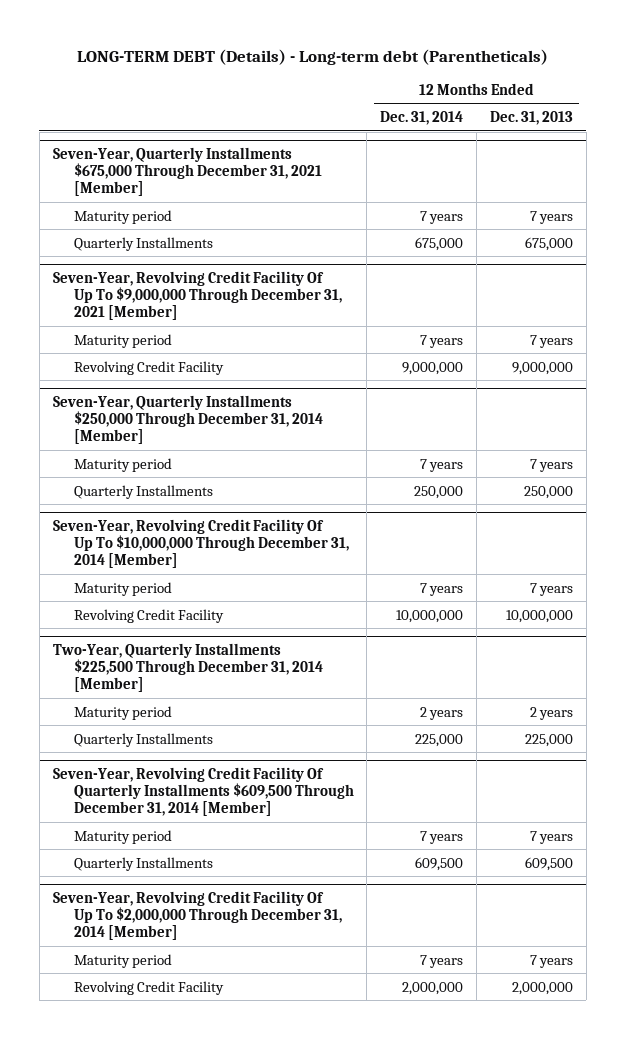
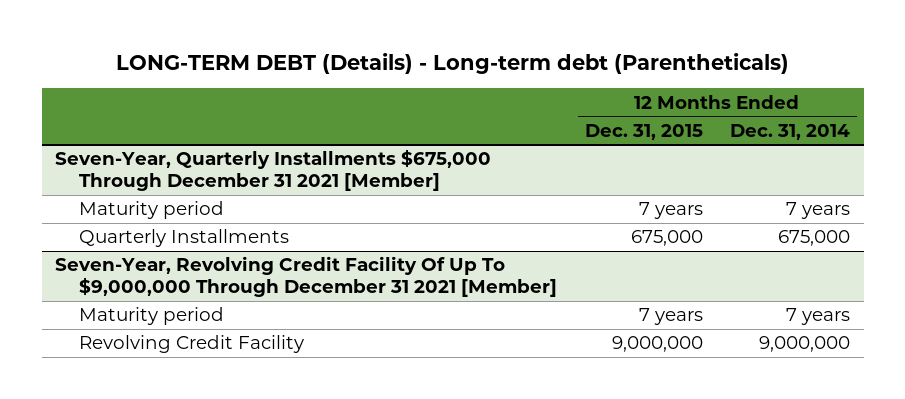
[489,111,573,126] Dec. 31, 2013 -> none
none -> [584,123,703,140] Dec. 31, 2015
[52,147,322,196] Seven-Year, Quarterly Installments $675,000 Through December 31, 2021 [Member] -> [55,149,492,192] Seven-Year, Quarterly Installments $675,000 Through December 31 2021 [Member]
[52,271,342,320] Seven-Year, Revolving Credit Facility Of Up To $9,000,000 Through December 31, 2021 [Member] -> [55,256,558,298] Seven-Year, Revolving Credit Facility Of Up To $9,000,000 Through December 31 2021 [Member]
[52,395,323,444] Seven-Year, Quarterly Installments $250,000 Through December 31, 2014 [Member] -> none
[73,457,172,472] Maturity period -> none
[73,484,213,499] Quarterly Installments -> none
[52,519,349,568] Seven-Year, Revolving Credit Facility Of Up To $10,000,000 Through December 31, 2014 [Member] -> none
[73,581,172,596] Maturity period -> none
[73,608,224,623] Revolving Credit Facility -> none
[52,643,323,692] Two-Year, Quarterly Installments $225,500 Through December 31, 2014 [Member] -> none
[73,705,172,720] Maturity period -> none
[73,732,213,747] Quarterly Installments -> none
[52,767,354,816] Seven-Year, Revolving Credit Facility Of Quarterly Installments $609,500 Through December 31, 2014 [Member] -> none
[73,829,172,844] Maturity period -> none
[73,856,213,871] Quarterly Installments -> none
[52,891,342,940] Seven-Year, Revolving Credit Facility Of Up To $2,000,000 Through December 31, 2014 [Member] -> none
[73,953,172,968] Maturity period -> none
[73,980,224,995] Revolving Credit Facility -> none

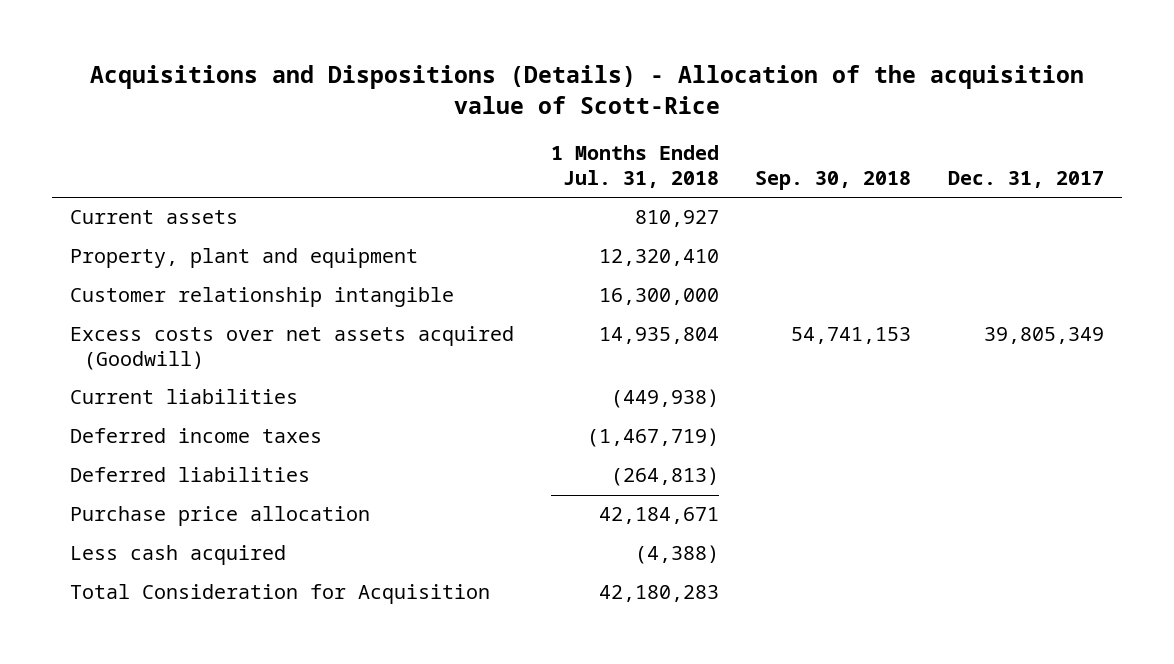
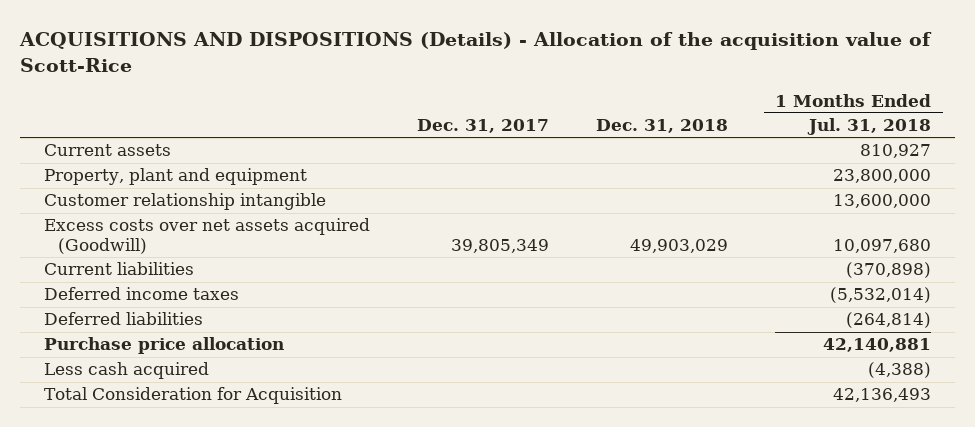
[90,64,1085,114] Acquisitions and Dispositions (Details) - Allocation of the acquisition value of Scott-Rice -> [19,32,933,72] ACQUISITIONS AND DISPOSITIONS (Details) - Allocation of the acquisition value of Scott-Rice
[755,170,912,190] Sep. 30, 2018 -> none
none -> [596,119,729,134] Dec. 31, 2018
[598,249,719,267] 12,320,410 -> [833,169,932,184] 23,800,000
[598,288,719,306] 16,300,000 -> [833,194,932,209] 13,600,000
[598,327,719,345] 14,935,804 -> [833,238,932,253] 10,097,680
[610,389,719,409] (449,938) -> [846,262,932,279] (370,898)
[586,428,719,448] (1,467,719) -> [830,287,932,304] (5,532,014)
[610,467,719,487] (264,813) -> [846,312,932,329] (264,814)
[598,507,719,525] 42,184,671 -> [823,338,932,353] 42,140,881
[598,585,719,603] 42,180,283 -> [833,388,932,403] 42,136,493

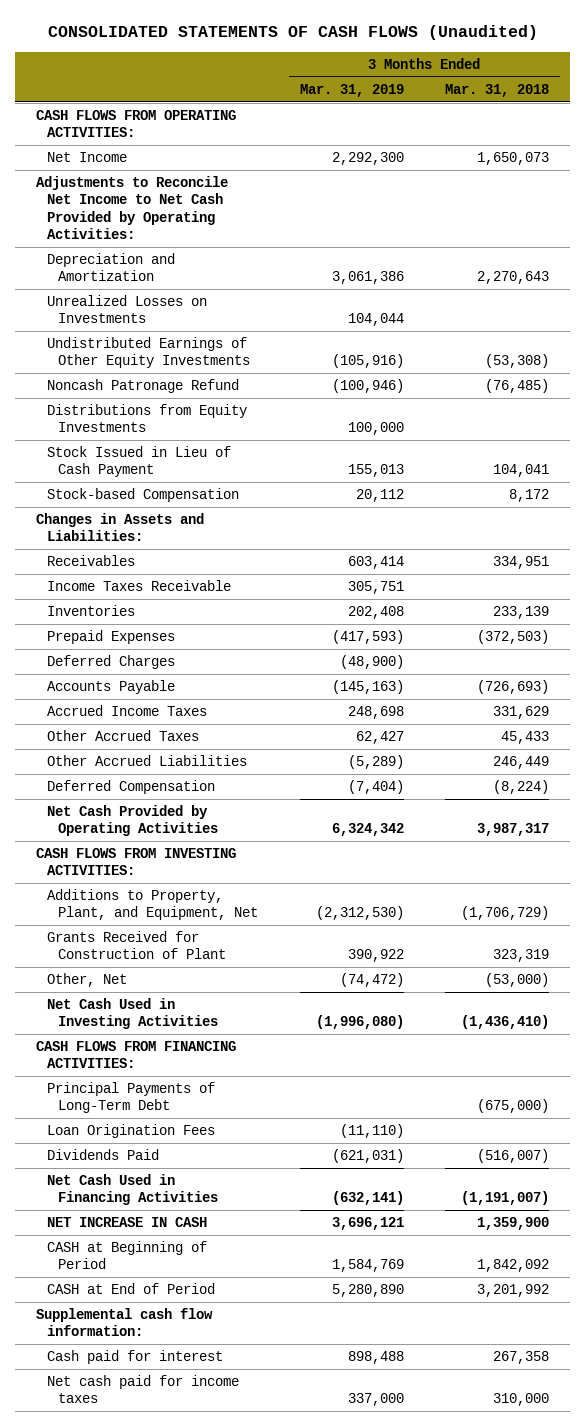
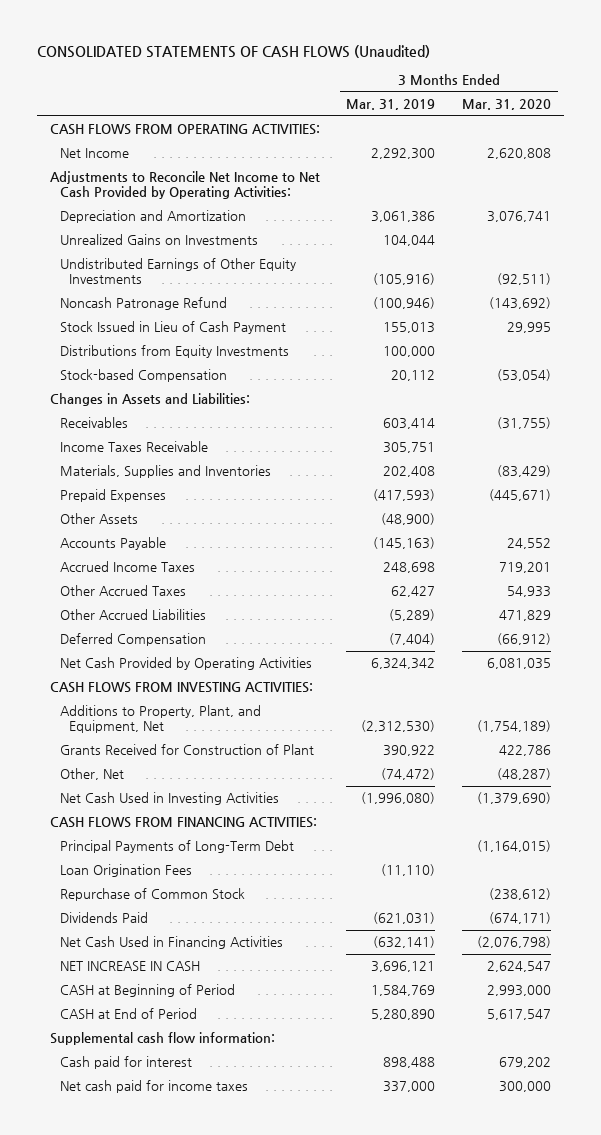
[445,83,550,97] Mar. 31, 2018 -> none
none -> [461,99,551,111] Mar. 31, 2020
[47,295,208,324] Unrealized Losses on Investments -> [59,234,258,246] Unrealized Gains on Investments
[47,404,248,433] Distributions from Equity Investments -> [59,345,289,359] Distributions from Equity Investments
[47,605,136,617] Inventories -> [59,465,271,479] Materials, Supplies and Inventories
[47,655,176,670] Deferred Charges -> [59,513,138,525] Other Assets
none -> [59,888,245,902] Repurchase of Common Stock

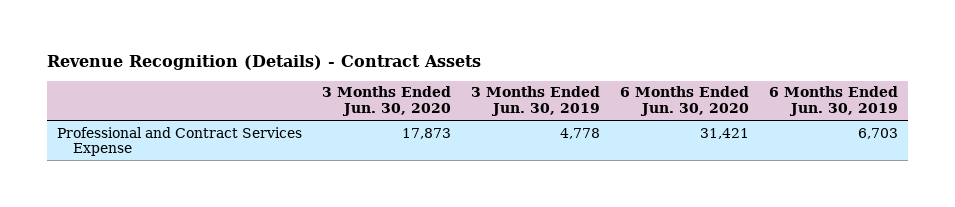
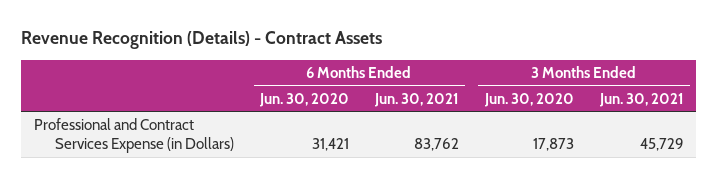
[470,86,600,117] 3 Months Ended Jun. 30, 2019 -> none
[769,86,899,117] 6 Months Ended Jun. 30, 2019 -> none
none -> [373,92,459,107] Jun. 30, 2021
none -> [598,92,684,107] Jun. 30, 2021
[56,126,302,157] Professional and Contract Services Expense -> [33,118,235,154] Professional and Contract Services Expense (in Dollars)

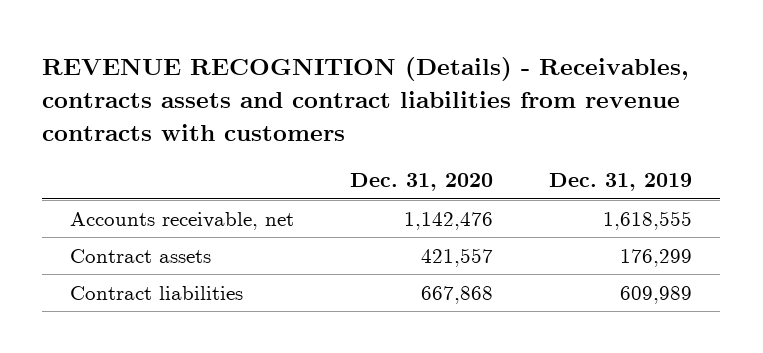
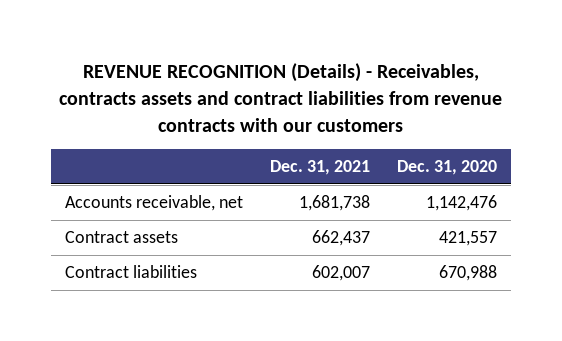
[42,57,690,141] REVENUE RECOGNITION (Details) - Receivables, contracts assets and contract liabilities from revenue contracts with customers -> [58,62,502,132] REVENUE RECOGNITION (Details) - Receivables, contracts assets and contract liabilities from revenue contracts with our customers
[549,173,693,192] Dec. 31, 2019 -> none
none -> [269,159,370,175] Dec. 31, 2021
[421,285,494,304] 667,868 -> [439,264,498,281] 670,988

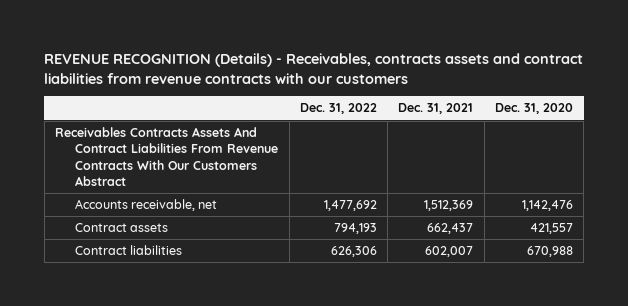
none -> [299,103,377,115] Dec. 31, 2022
none -> [55,127,279,187] Receivables Contracts Assets And Contract Liabilities From Revenue Contracts With Our Customers Abstract
[298,194,370,211] 1,681,738 -> [424,200,474,212] 1,512,369

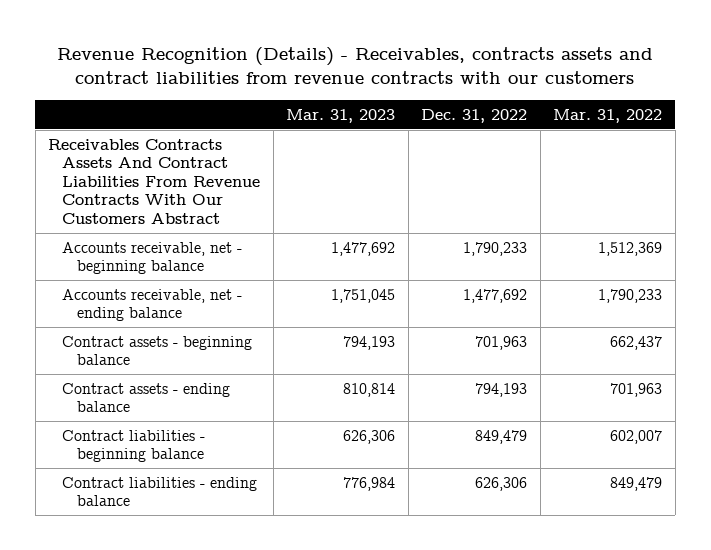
[44,52,584,84] REVENUE RECOGNITION (Details) - Receivables, contracts assets and contract liabilities from revenue contracts with our customers -> [57,46,654,85] Revenue Recognition (Details) - Receivables, contracts assets and contract liabilities from revenue contracts with our customers
[398,103,474,115] Dec. 31, 2021 -> none
[495,103,574,115] Dec. 31, 2020 -> none
none -> [286,108,396,123] Mar. 31, 2023
none -> [553,108,663,123] Mar. 31, 2022
[75,199,218,212] Accounts receivable, net -> [62,241,243,275] Accounts receivable, net - beginning balance
[323,200,377,212] 1,477,692 -> [463,241,528,256] 1,790,233
none -> [62,288,243,322] Accounts receivable, net - ending balance
none -> [62,335,253,366] Contract assets - beginning balance
[75,223,169,233] Contract assets -> [62,382,231,413] Contract assets - ending balance
[75,245,183,256] Contract liabilities -> [62,429,206,463] Contract liabilities - beginning balance
[330,246,377,258] 626,306 -> [475,429,528,444] 849,479
none -> [62,476,258,507] Contract liabilities - ending balance

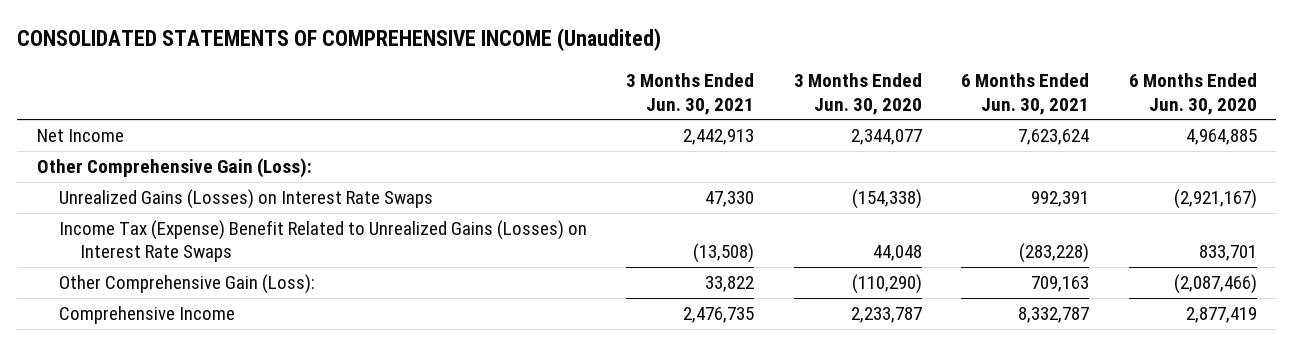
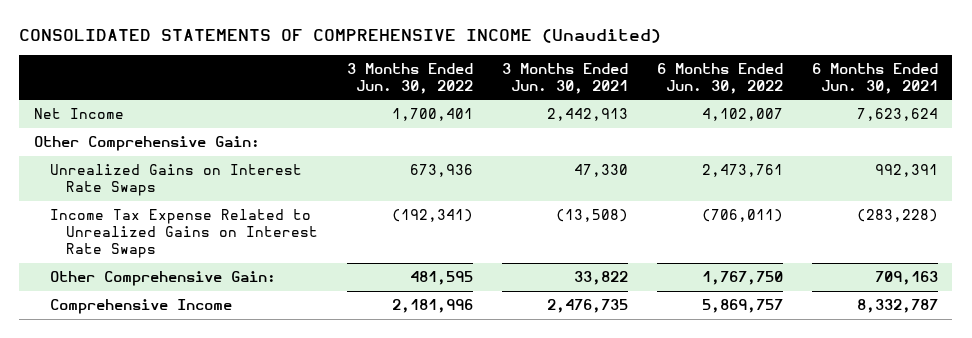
[793,73,922,115] 3 Months Ended Jun. 30, 2020 -> none
[1128,73,1257,115] 6 Months Ended Jun. 30, 2020 -> none
none -> [346,62,473,94] 3 Months Ended Jun. 30, 2022
none -> [656,62,783,94] 6 Months Ended Jun. 30, 2022
[36,158,312,179] Other Comprehensive Gain (Loss): -> [33,136,260,152] Other Comprehensive Gain:
[58,189,433,210] Unrealized Gains (Losses) on Interest Rate Swaps -> [49,164,302,197] Unrealized Gains on Interest Rate Swaps
[58,220,587,263] Income Tax (Expense) Benefit Related to Unrealized Gains (Losses) on Interest Rate Swaps -> [49,209,318,259] Income Tax Expense Related to Unrealized Gains on Interest Rate Swaps
[58,274,315,295] Other Comprehensive Gain (Loss): -> [49,271,276,287] Other Comprehensive Gain:

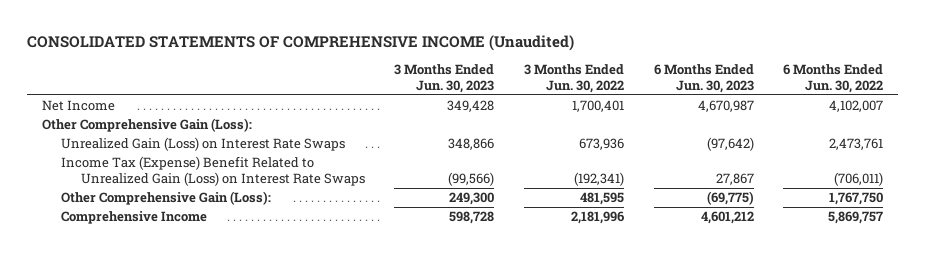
[501,62,628,94] 3 Months Ended Jun. 30, 2021 -> none
[811,62,938,94] 6 Months Ended Jun. 30, 2021 -> none
none -> [394,64,495,93] 3 Months Ended Jun. 30, 2023
none -> [653,64,754,93] 6 Months Ended Jun. 30, 2023
[33,136,260,152] Other Comprehensive Gain: -> [41,118,252,133] Other Comprehensive Gain (Loss):
[49,164,302,197] Unrealized Gains on Interest Rate Swaps -> [61,137,346,152] Unrealized Gain (Loss) on Interest Rate Swaps
[49,209,318,259] Income Tax Expense Related to Unrealized Gains on Interest Rate Swaps -> [61,156,365,186] Income Tax (Expense) Benefit Related to Unrealized Gain (Loss) on Interest Rate Swaps
[49,271,276,287] Other Comprehensive Gain: -> [61,191,272,206] Other Comprehensive Gain (Loss):

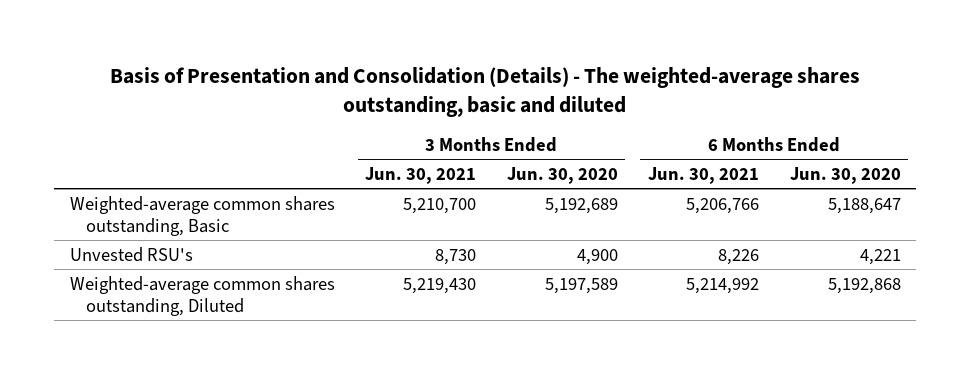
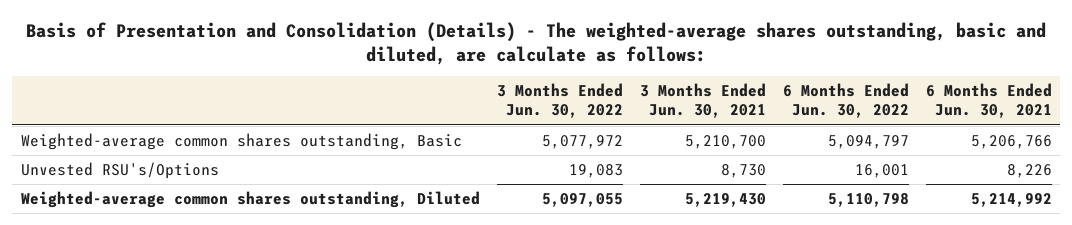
[110,67,861,117] Basis of Presentation and Consolidation (Details) - The weighted-average shares outstanding, basic and diluted -> [26,21,1047,65] Basis of Presentation and Consolidation (Details) - The weighted-average shares outstanding, basic and diluted, are calculate as follows:
[506,166,618,184] Jun. 30, 2020 -> none
[789,166,901,184] Jun. 30, 2020 -> none
none -> [496,83,623,119] 3 Months Ended Jun. 30, 2022
none -> [782,83,909,119] 6 Months Ended Jun. 30, 2022
[69,246,193,262] Unvested RSU's -> [20,162,219,180] Unvested RSU's/Options

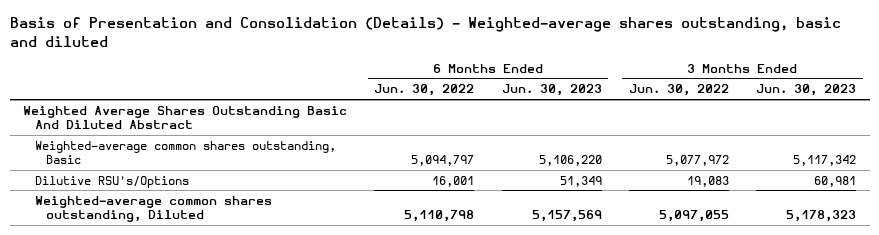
[26,21,1047,65] Basis of Presentation and Consolidation (Details) - The weighted-average shares outstanding, basic and diluted, are calculate as follows: -> [9,17,841,47] Basis of Presentation and Consolidation (Details) - Weighted-average shares outstanding, basic and diluted
[639,83,766,119] 3 Months Ended Jun. 30, 2021 -> none
[925,83,1052,119] 6 Months Ended Jun. 30, 2021 -> none
none -> [501,84,602,97] Jun. 30, 2023
none -> [755,84,856,97] Jun. 30, 2023
none -> [23,105,348,129] Weighted Average Shares Outstanding Basic And Diluted Abstract
[20,162,219,180] Unvested RSU's/Options -> [34,175,189,188] Dilutive RSU's/Options

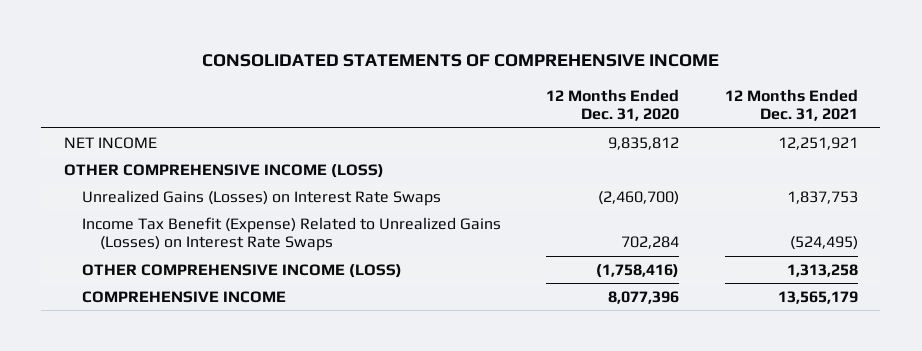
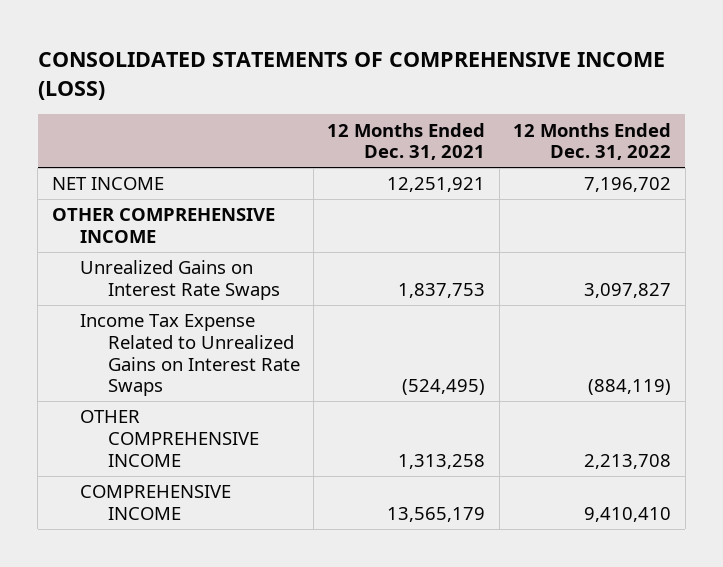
[201,54,719,68] CONSOLIDATED STATEMENTS OF COMPREHENSIVE INCOME -> [37,51,665,100] CONSOLIDATED STATEMENTS OF COMPREHENSIVE INCOME (LOSS)
[546,88,680,122] 12 Months Ended Dec. 31, 2020 -> none
none -> [513,122,672,161] 12 Months Ended Dec. 31, 2022
[64,163,385,178] OTHER COMPREHENSIVE INCOME (LOSS) -> [51,208,275,244] OTHER COMPREHENSIVE INCOME
[82,189,442,206] Unrealized Gains (Losses) on Interest Rate Swaps -> [79,260,280,301] Unrealized Gains on Interest Rate Swaps
[82,216,502,252] Income Tax Benefit (Expense) Related to Unrealized Gains (Losses) on Interest Rate Swaps -> [79,314,300,397] Income Tax Expense Related to Unrealized Gains on Interest Rate Swaps
[82,263,403,278] OTHER COMPREHENSIVE INCOME (LOSS) -> [79,410,259,467] OTHER COMPREHENSIVE INCOME

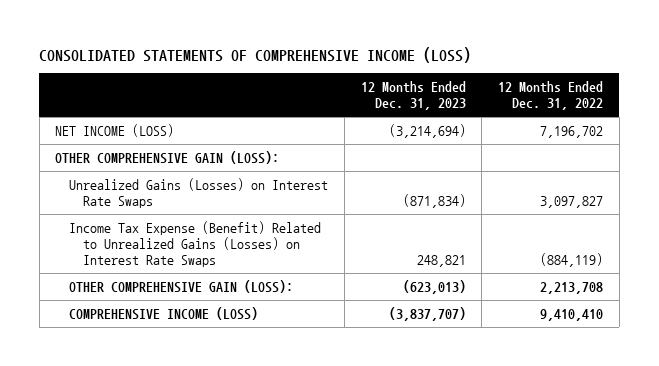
[327,122,486,161] 12 Months Ended Dec. 31, 2021 -> none
none -> [360,80,466,110] 12 Months Ended Dec. 31, 2023
[51,177,164,191] NET INCOME -> [55,123,175,137] NET INCOME (LOSS)
[51,208,275,244] OTHER COMPREHENSIVE INCOME -> [55,150,280,164] OTHER COMPREHENSIVE GAIN (LOSS):
[79,260,280,301] Unrealized Gains on Interest Rate Swaps -> [69,177,329,208] Unrealized Gains (Losses) on Interest Rate Swaps
[79,314,300,397] Income Tax Expense Related to Unrealized Gains on Interest Rate Swaps -> [69,220,322,267] Income Tax Expense (Benefit) Related to Unrealized Gains (Losses) on Interest Rate Swaps
[79,410,259,467] OTHER COMPREHENSIVE INCOME -> [69,279,294,293] OTHER COMPREHENSIVE GAIN (LOSS):
[79,485,231,521] COMPREHENSIVE INCOME -> [69,306,259,320] COMPREHENSIVE INCOME (LOSS)

